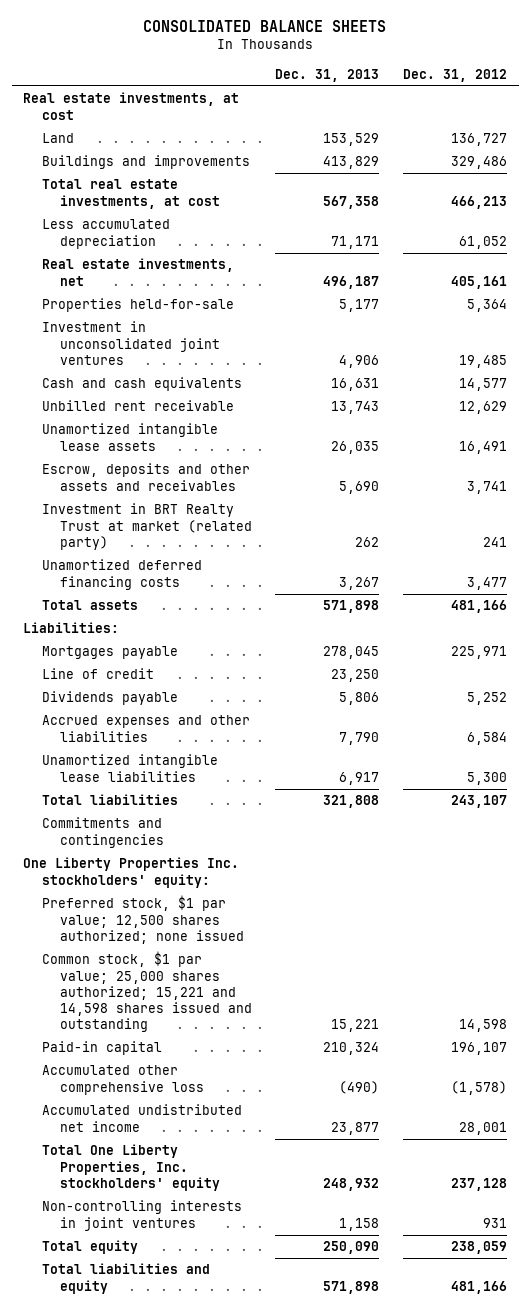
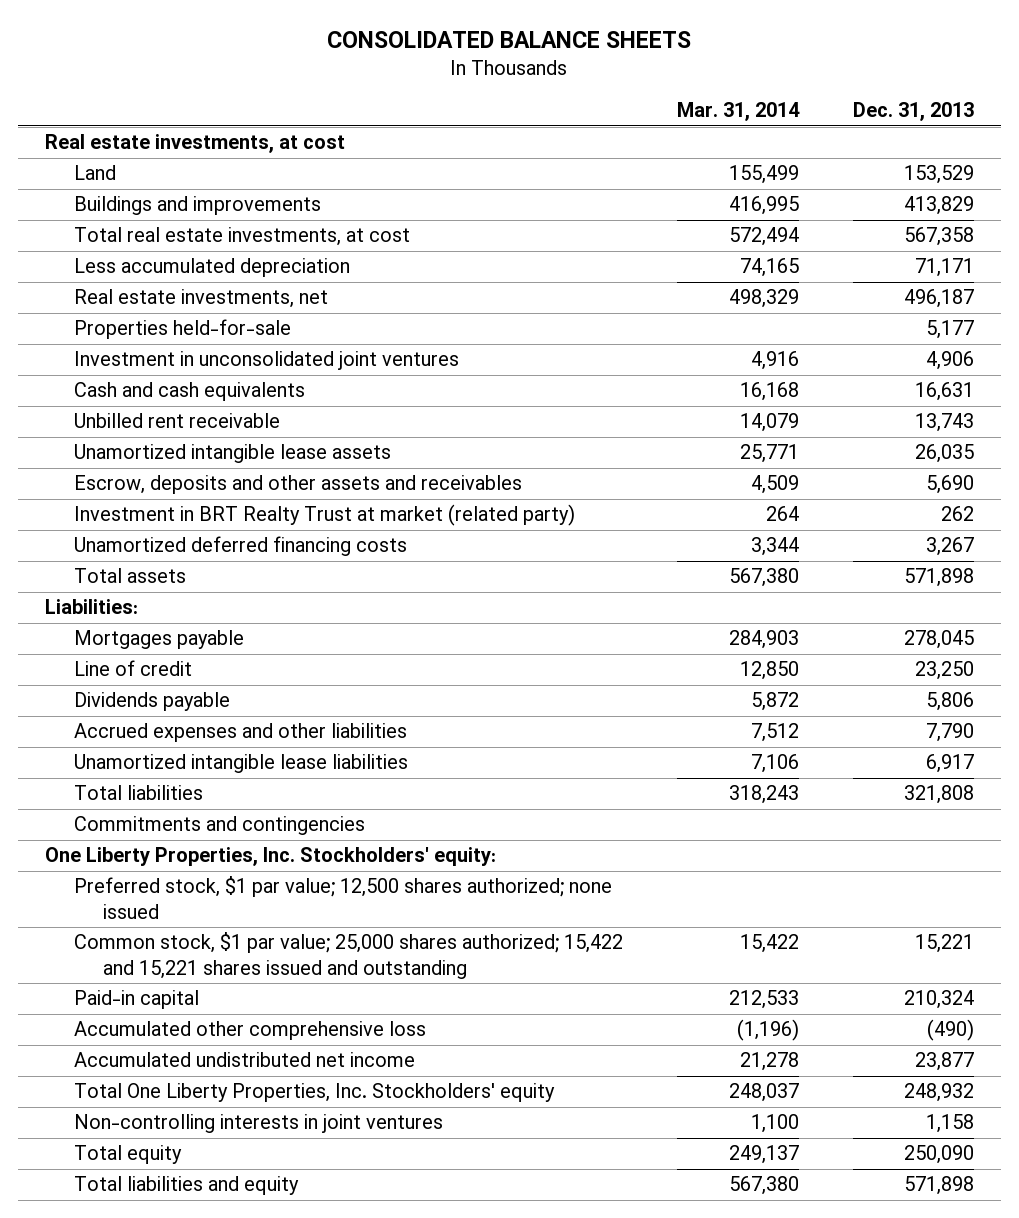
[402,68,507,82] Dec. 31, 2012 -> none
none -> [676,102,800,122] Mar. 31, 2014
[23,857,240,888] One Liberty Properties Inc. stockholders' equity: -> [44,847,496,867] One Liberty Properties, Inc. Stockholders' equity:
[41,951,252,1032] Common stock, $1 par value; 25,000 shares authorized; 15,221 and 14,598 shares issued and outstanding -> [73,932,623,979] Common stock, $1 par value; 25,000 shares authorized; 15,422 and 15,221 shares issued and outstanding
[41,1144,220,1191] Total One Liberty Properties, Inc. stockholders' equity -> [73,1083,555,1103] Total One Liberty Properties, Inc. Stockholders' equity

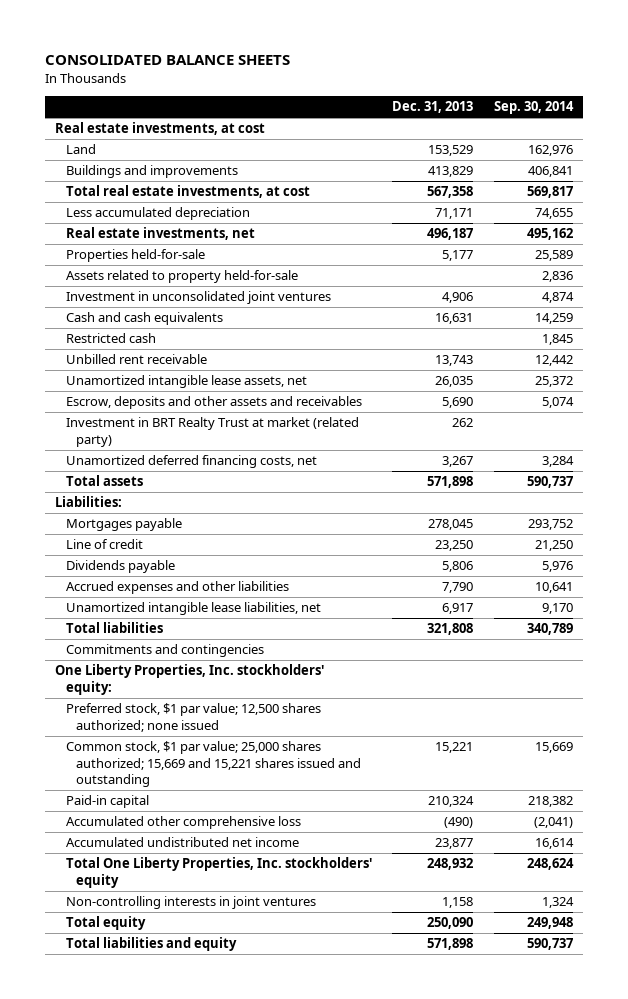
[676,102,800,122] Mar. 31, 2014 -> none
none -> [493,101,574,115] Sep. 30, 2014
none -> [65,270,298,284] Assets related to property held-for-sale
none -> [65,333,156,344] Restricted cash
[73,444,391,464] Unamortized intangible lease assets -> [65,375,307,389] Unamortized intangible lease assets, net
[73,536,407,557] Unamortized deferred financing costs -> [65,455,317,469] Unamortized deferred financing costs, net
[73,754,408,774] Unamortized intangible lease liabilities -> [65,602,321,616] Unamortized intangible lease liabilities, net
[44,847,496,867] One Liberty Properties, Inc. Stockholders' equity: -> [55,664,325,695] One Liberty Properties, Inc. stockholders' equity:
[73,932,623,979] Common stock, $1 par value; 25,000 shares authorized; 15,422 and 15,221 shares issued and outstanding -> [65,741,362,788] Common stock, $1 par value; 25,000 shares authorized; 15,669 and 15,221 shares issued and outstanding
[73,1083,555,1103] Total One Liberty Properties, Inc. Stockholders' equity -> [65,857,372,888] Total One Liberty Properties, Inc. stockholders' equity

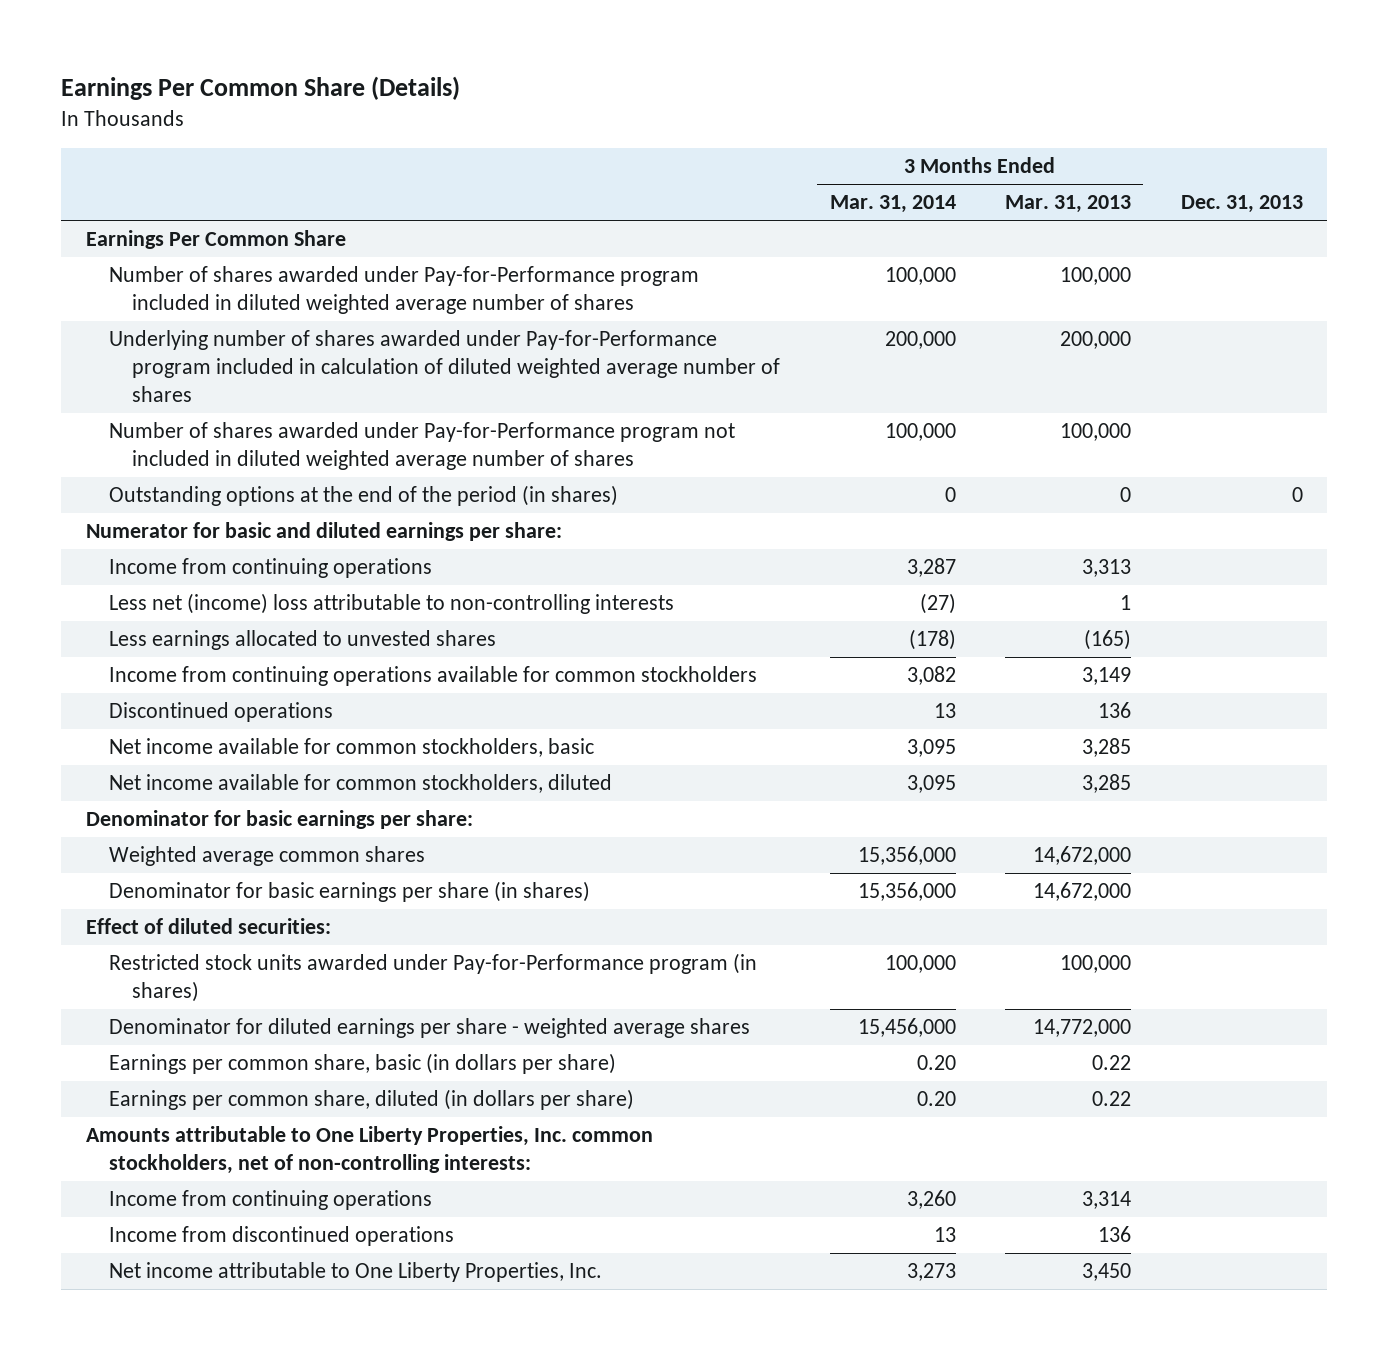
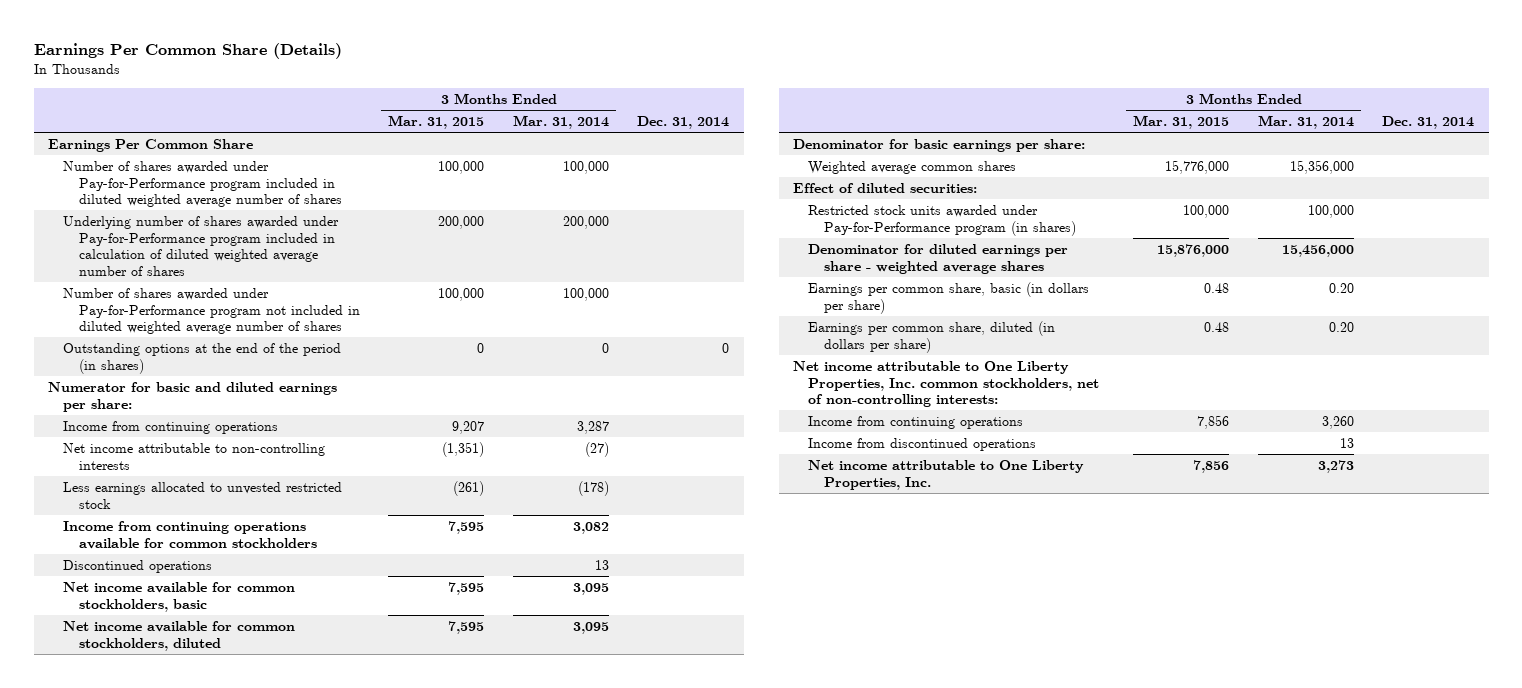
[1005,195,1132,214] Mar. 31, 2013 -> none
[1180,195,1303,214] Dec. 31, 2013 -> none
none -> [388,114,485,129] Mar. 31, 2015
none -> [637,115,730,129] Dec. 31, 2014
[109,593,675,615] Less net (income) loss attributable to non-controlling interests -> [63,442,326,470] Net income attributable to non-controlling interests
[109,630,497,651] Less earnings allocated to unvested shares -> [63,481,343,509] Less earnings allocated to unvested restricted stock
[109,881,591,903] Denominator for basic earnings per share (in shares) -> none
[86,1126,654,1175] Amounts attributable to One Liberty Properties, Inc. common stockholders, net of non-controlling interests: -> [792,360,1100,408] Net income attributable to One Liberty Properties, Inc. common stockholders, net of non-controlling interests:

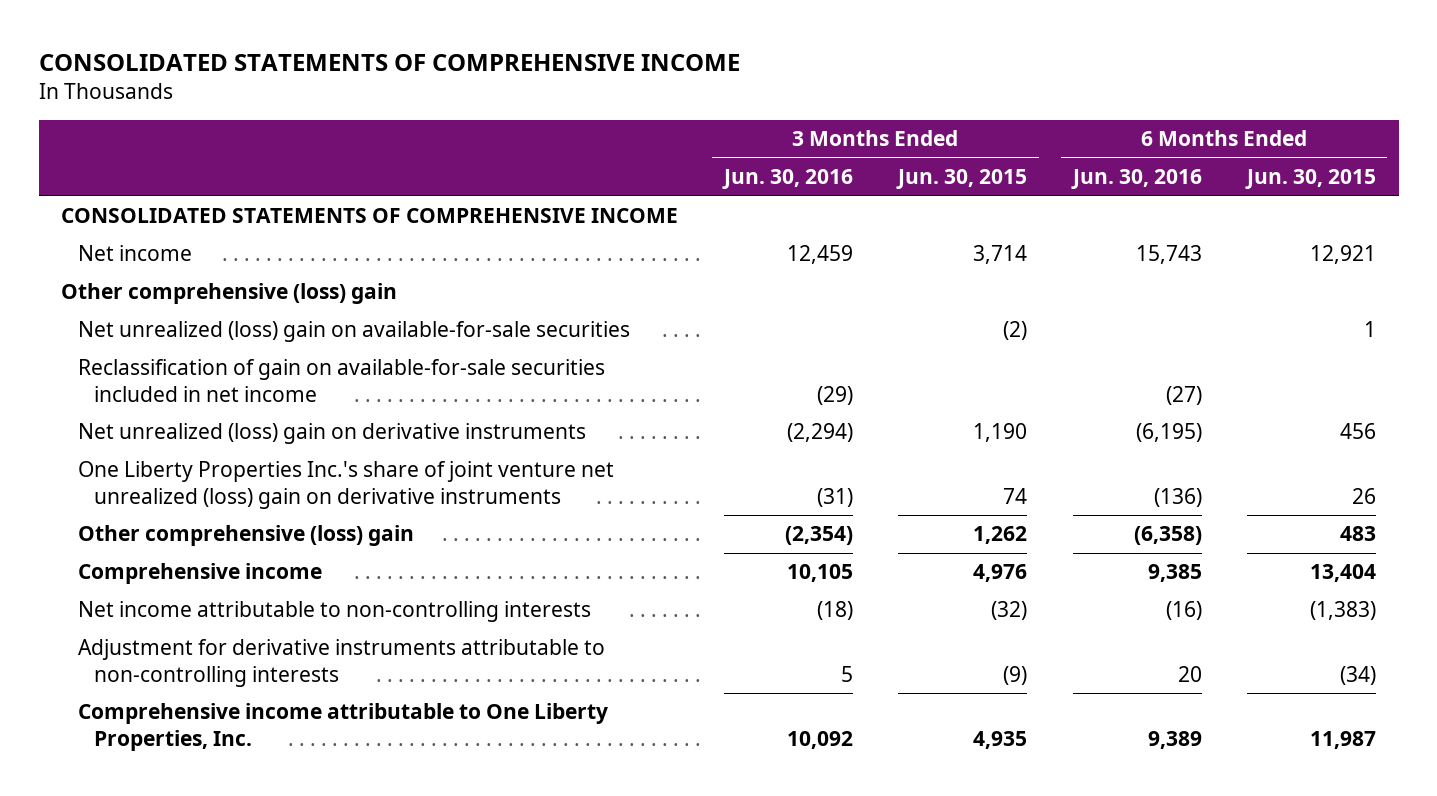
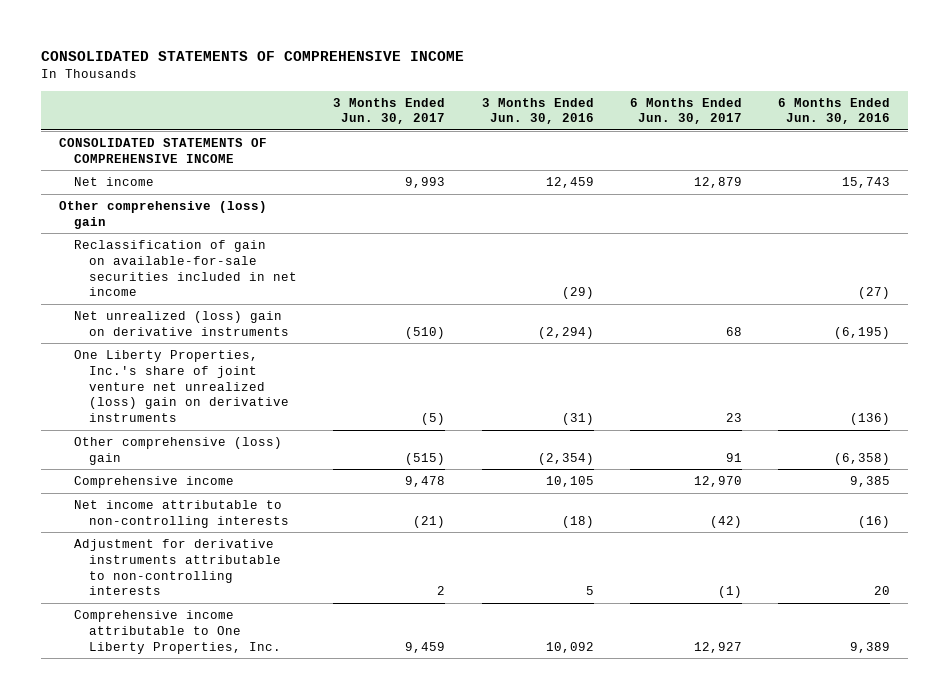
[896,169,1028,190] Jun. 30, 2015 -> none
[1244,169,1376,190] Jun. 30, 2015 -> none
none -> [333,97,446,125] 3 Months Ended Jun. 30, 2017
none -> [629,97,742,125] 6 Months Ended Jun. 30, 2017
[77,321,630,343] Net unrealized (loss) gain on available-for-sale securities -> none
[77,461,614,509] One Liberty Properties Inc.'s share of joint venture net unrealized (loss) gain on derivative instruments -> [74,349,289,423] One Liberty Properties, Inc.'s share of joint venture net unrealized (loss) gain on derivative instruments

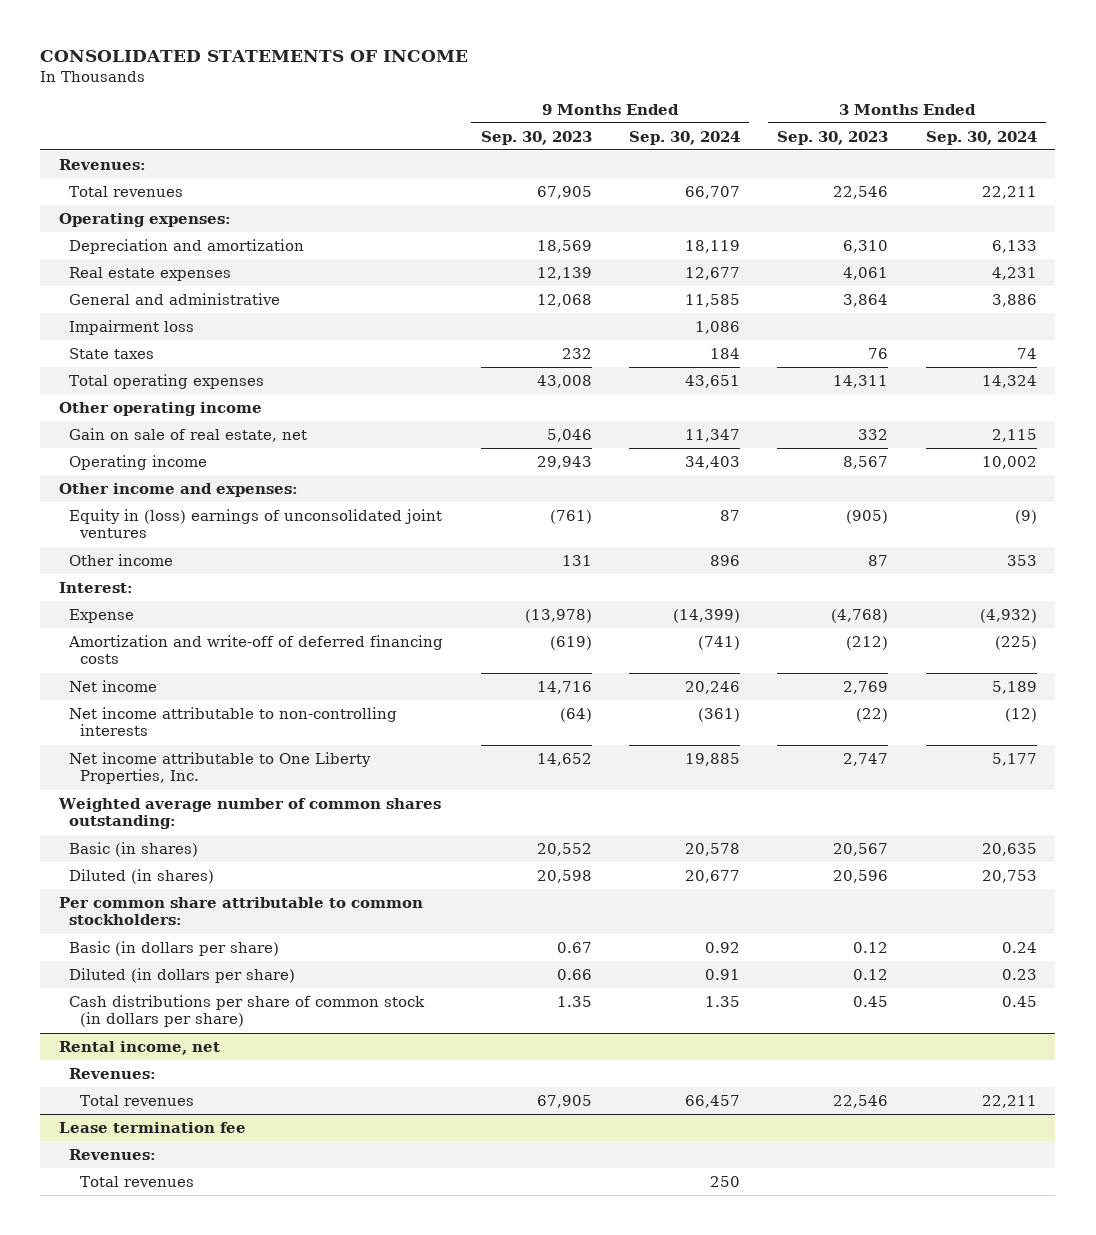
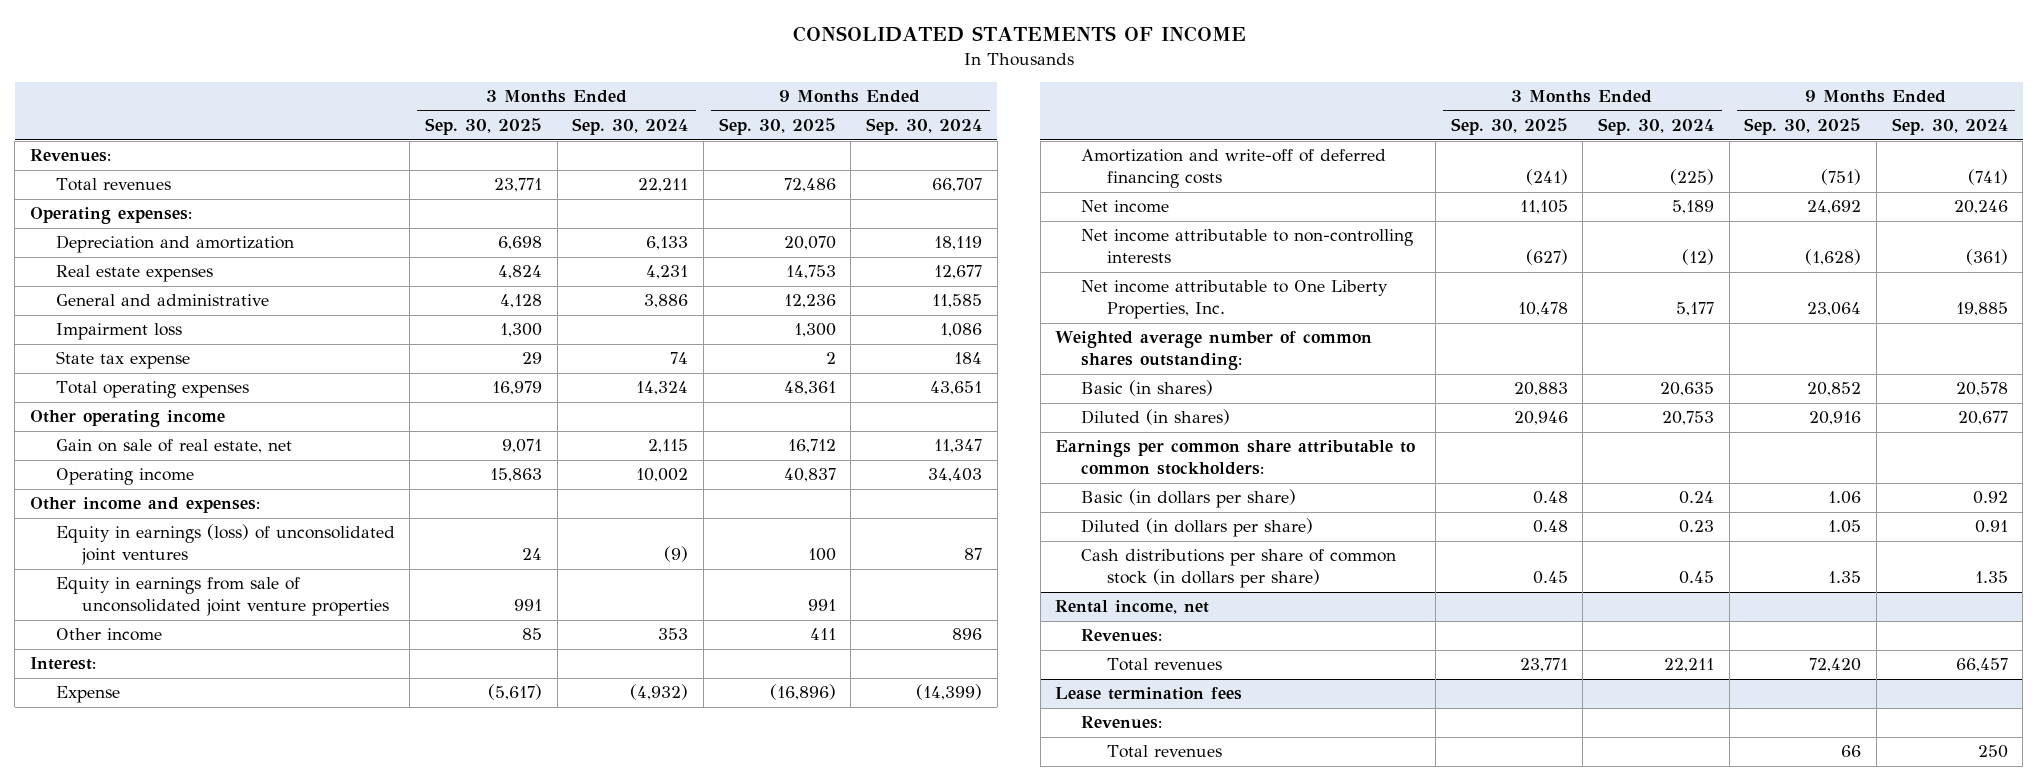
[480,130,592,145] Sep. 30, 2023 -> none
[777,130,889,145] Sep. 30, 2023 -> none
none -> [425,118,543,136] Sep. 30, 2025
none -> [718,118,836,136] Sep. 30, 2025
[69,347,155,359] State taxes -> [55,351,190,370] State tax expense
[69,508,443,539] Equity in (loss) earnings of unconsolidated joint ventures -> [55,524,395,566] Equity in earnings (loss) of unconsolidated joint ventures
none -> [55,577,389,617] Equity in earnings from sale of unconsolidated joint venture properties
[58,896,423,926] Per common share attributable to common stockholders: -> [1055,440,1416,476] Earnings per common share attributable to common stockholders:
[58,1121,246,1133] Lease termination fee -> [1055,687,1243,701] Lease termination fees

